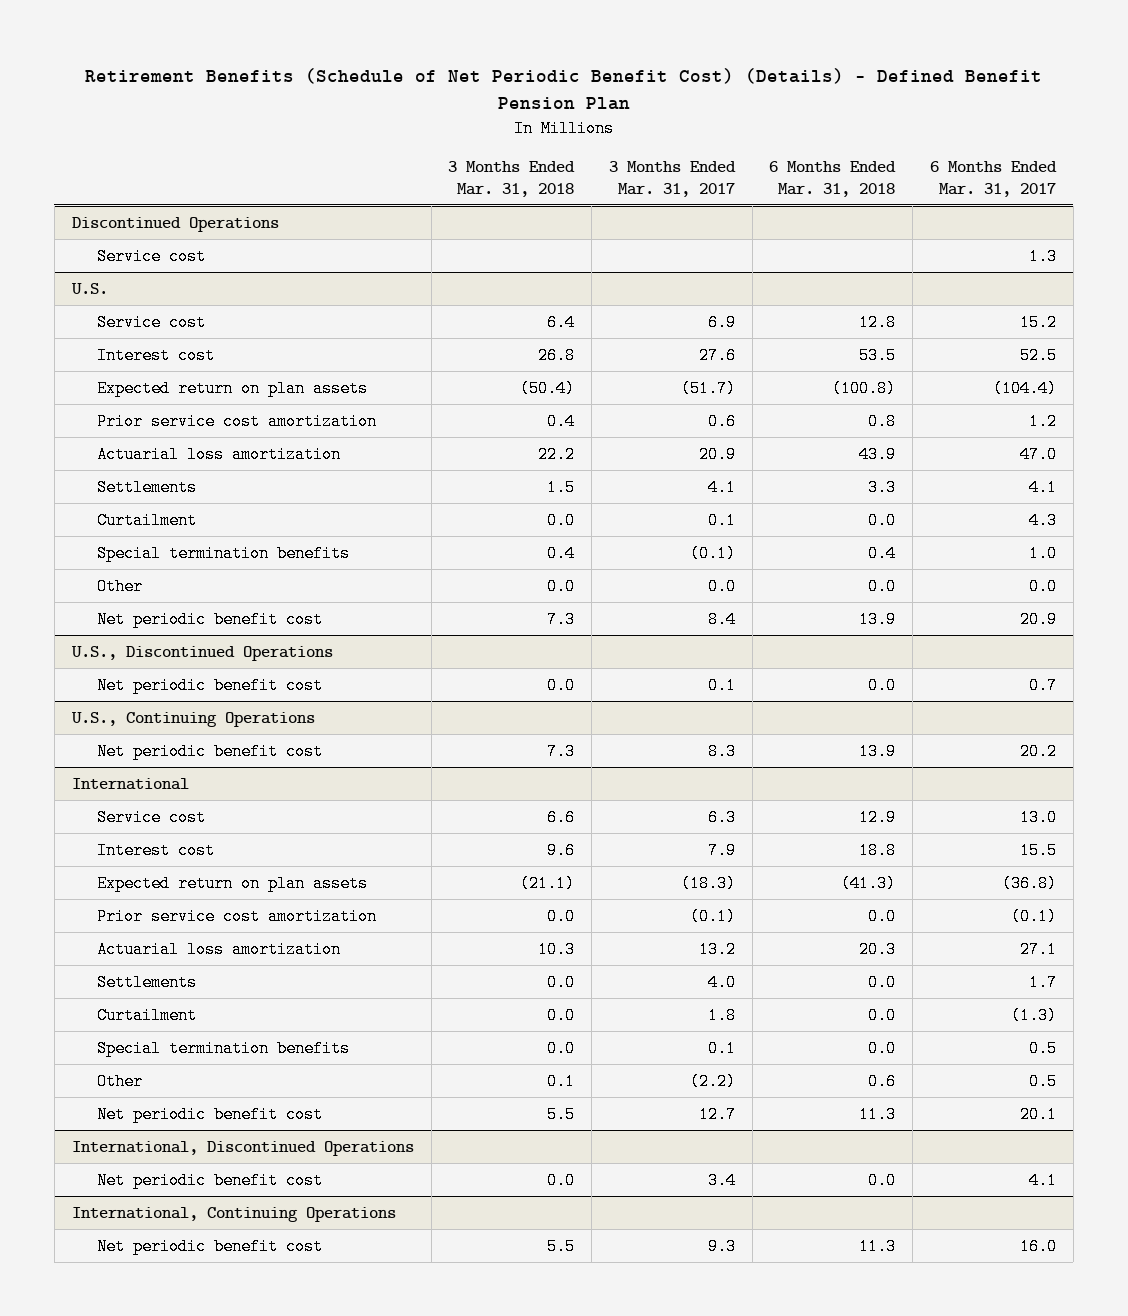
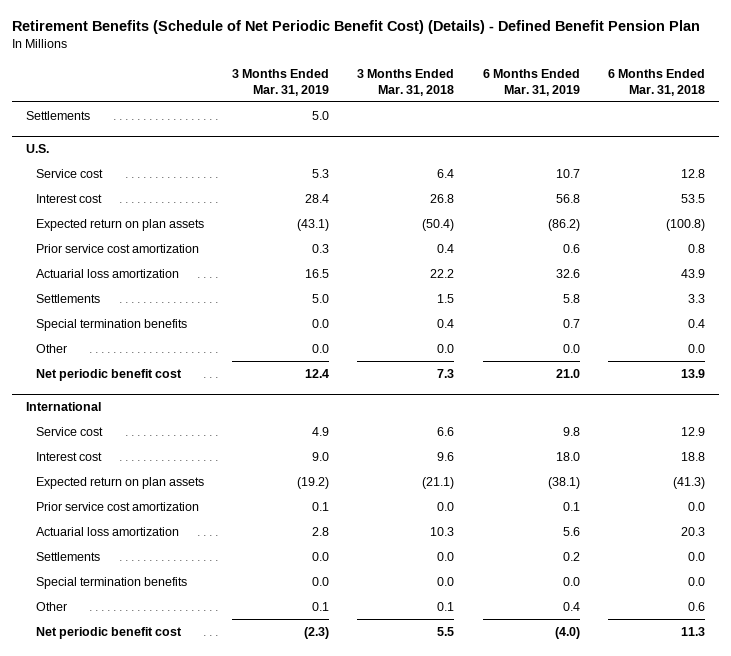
[608,161,736,197] 3 Months Ended Mar. 31, 2017 -> none
[930,161,1058,197] 6 Months Ended Mar. 31, 2017 -> none
none -> [231,68,329,96] 3 Months Ended Mar. 31, 2019
none -> [482,68,580,96] 6 Months Ended Mar. 31, 2019
[71,216,279,232] Discontinued Operations -> none
[96,247,206,265] Service cost -> none
none -> [26,110,91,120] Settlements
[96,511,197,529] Curtailment -> none
[70,645,333,661] U.S., Discontinued Operations -> none
[96,676,323,694] Net periodic benefit cost -> none
[70,711,315,727] U.S., Continuing Operations -> none
[96,742,323,760] Net periodic benefit cost -> none
[96,1006,197,1024] Curtailment -> none
[71,1140,414,1156] International, Discontinued Operations -> none
[96,1171,323,1189] Net periodic benefit cost -> none
[71,1206,396,1222] International, Continuing Operations -> none
[96,1237,323,1255] Net periodic benefit cost -> none

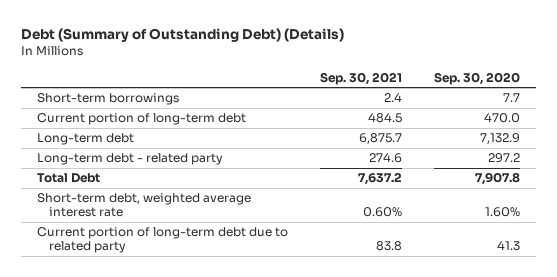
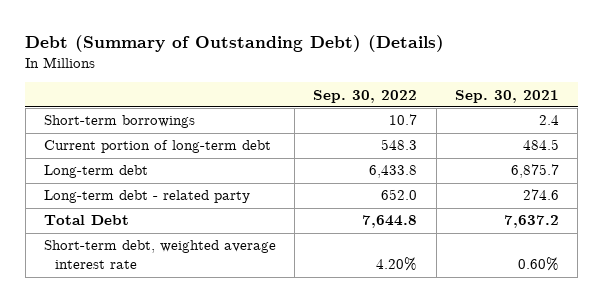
[433,71,520,85] Sep. 30, 2020 -> none
none -> [313,89,418,103] Sep. 30, 2022
[36,227,288,254] Current portion of long-term debt due to related party -> none

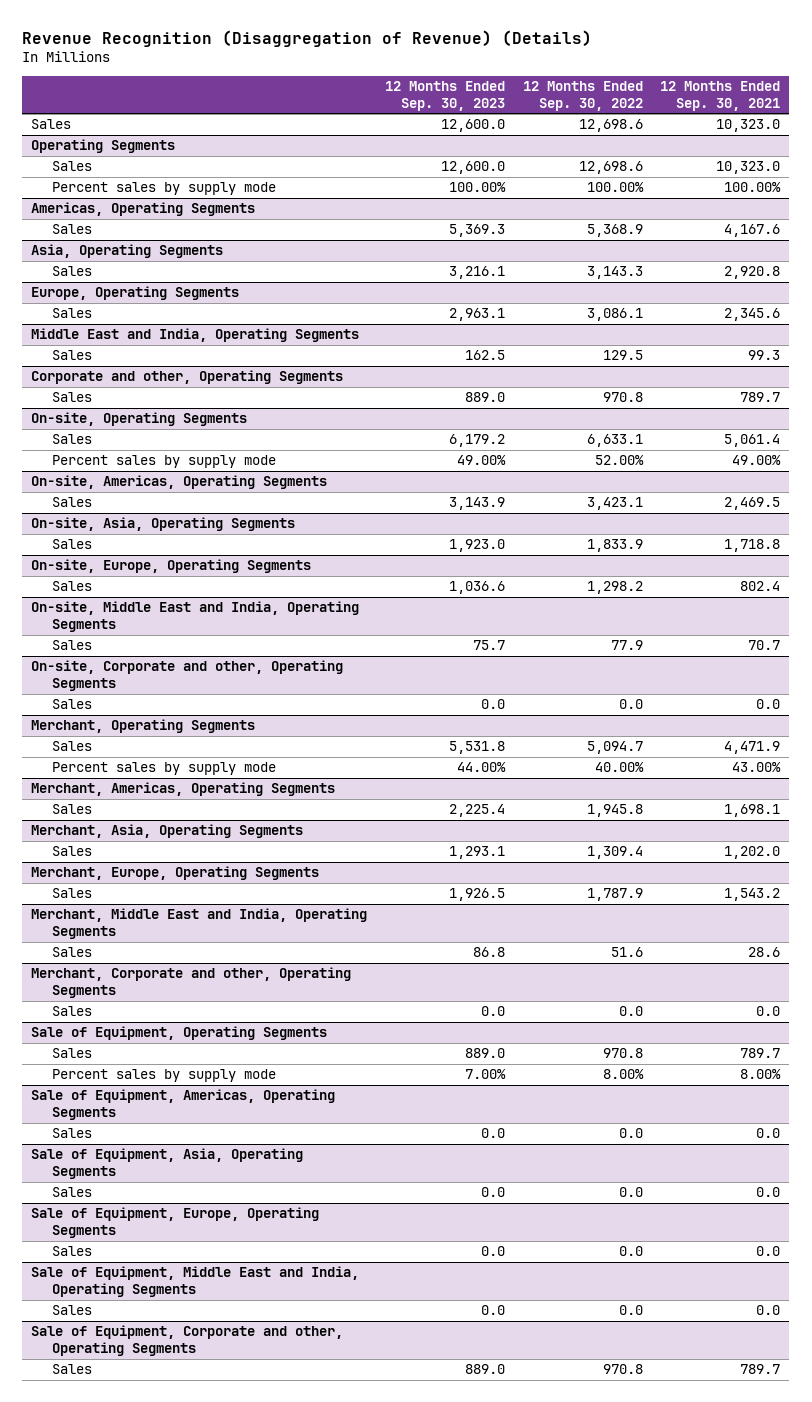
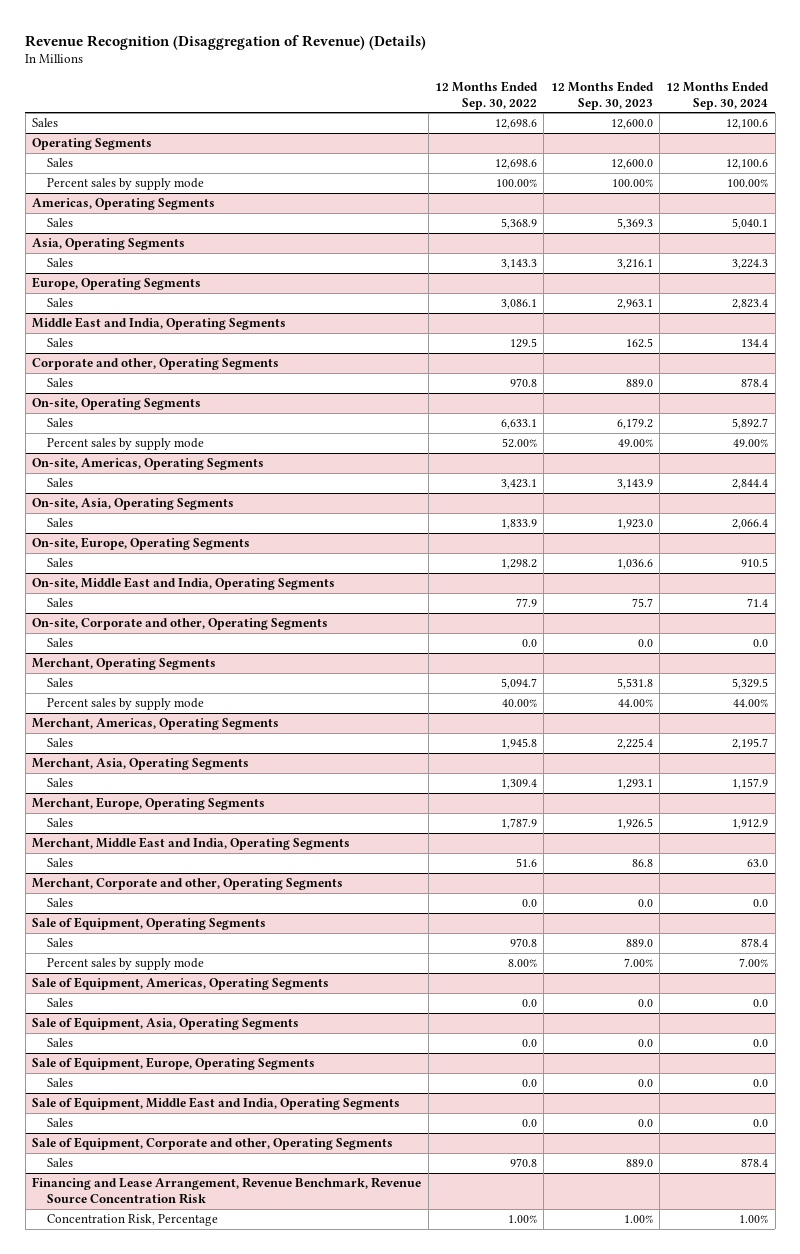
[660,80,781,111] 12 Months Ended Sep. 30, 2021 -> none
none -> [666,80,770,110] 12 Months Ended Sep. 30, 2024
none -> [32,1177,422,1205] Financing and Lease Arrangement, Revenue Benchmark, Revenue Source Concentration Risk
none -> [46,1214,218,1227] Concentration Risk, Percentage

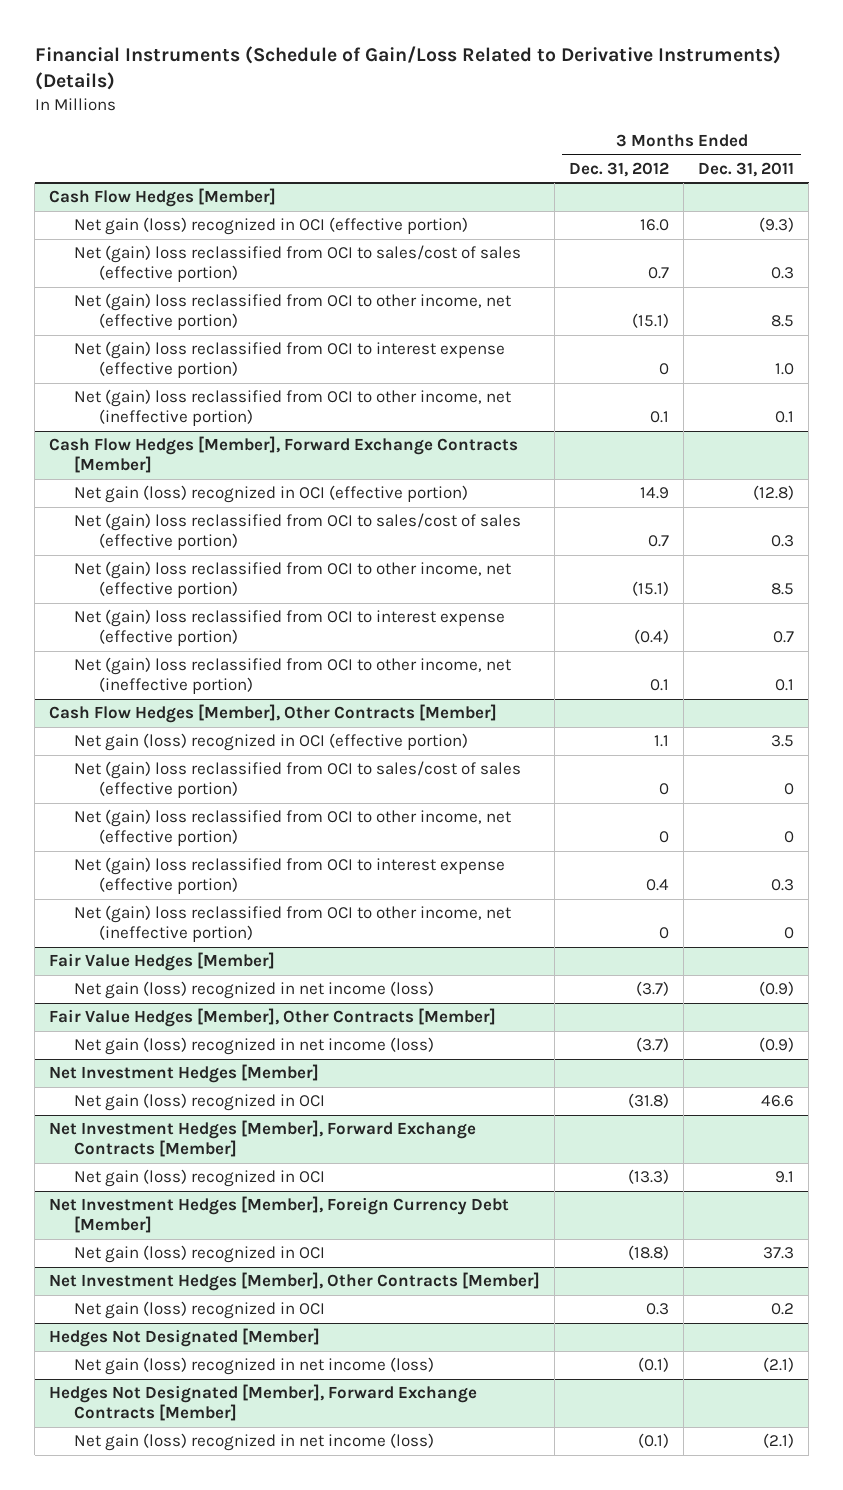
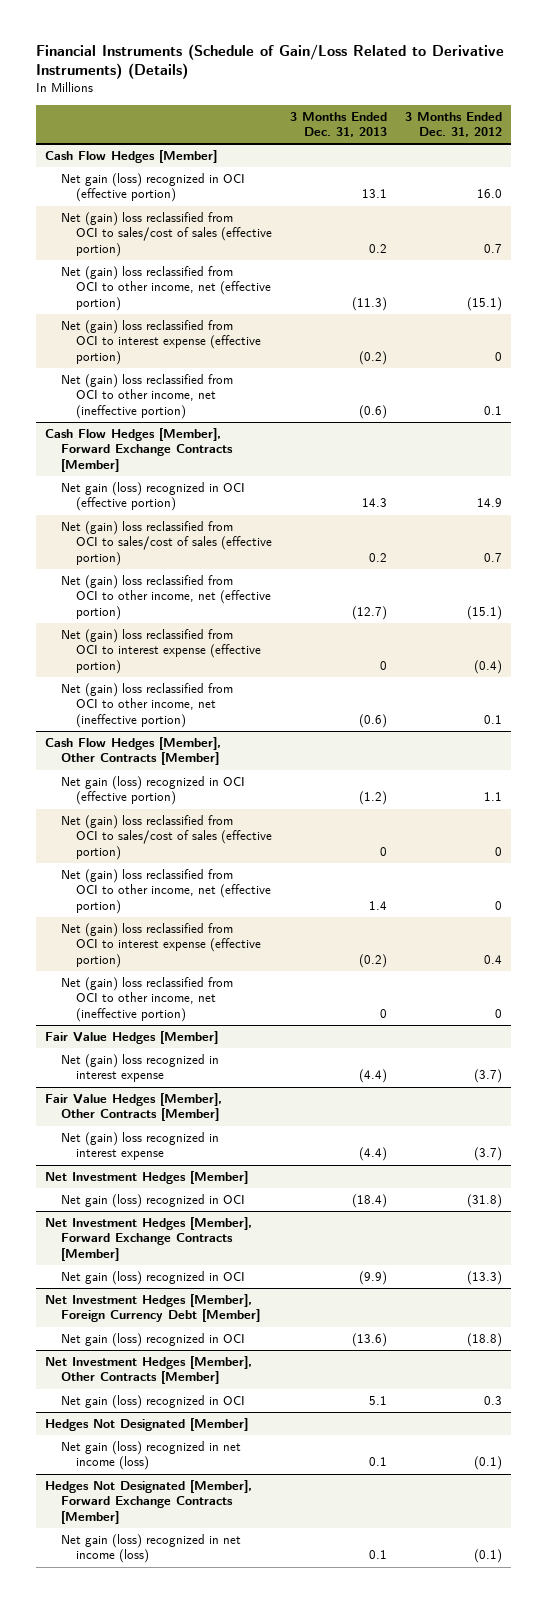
[698,161,795,177] Dec. 31, 2011 -> none
none -> [290,111,388,137] 3 Months Ended Dec. 31, 2013
[74,981,435,1000] Net gain (loss) recognized in net income (loss) -> [60,1054,219,1083] Net (gain) loss recognized in interest expense
[74,1037,435,1056] Net gain (loss) recognized in net income (loss) -> [60,1132,219,1161] Net (gain) loss recognized in interest expense

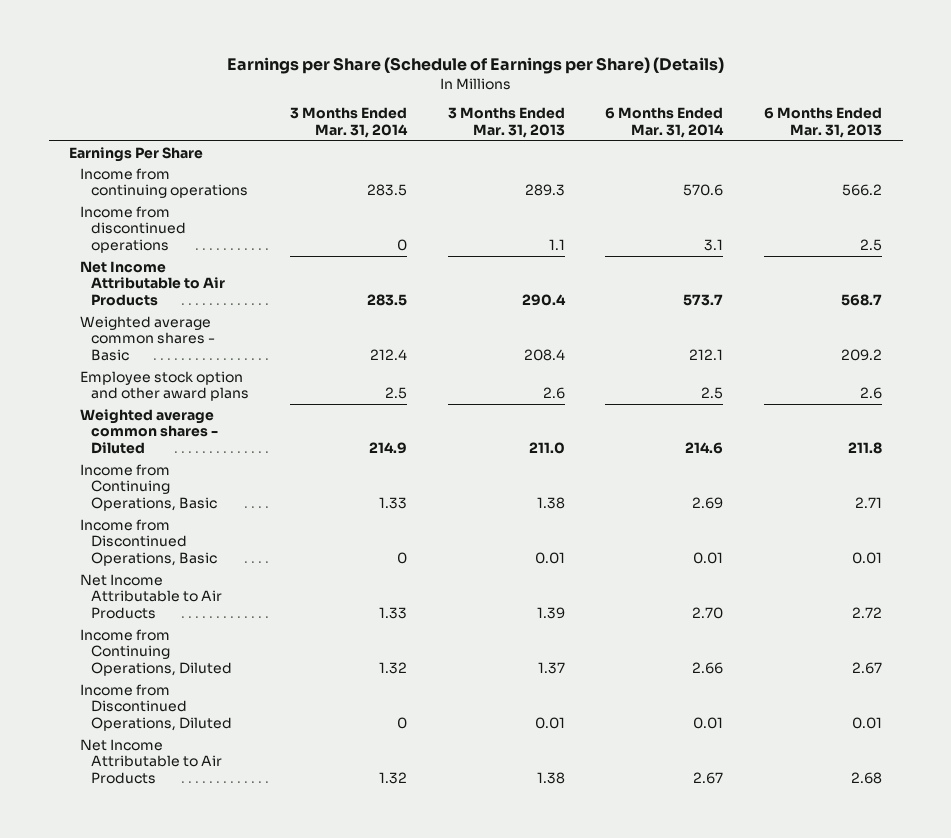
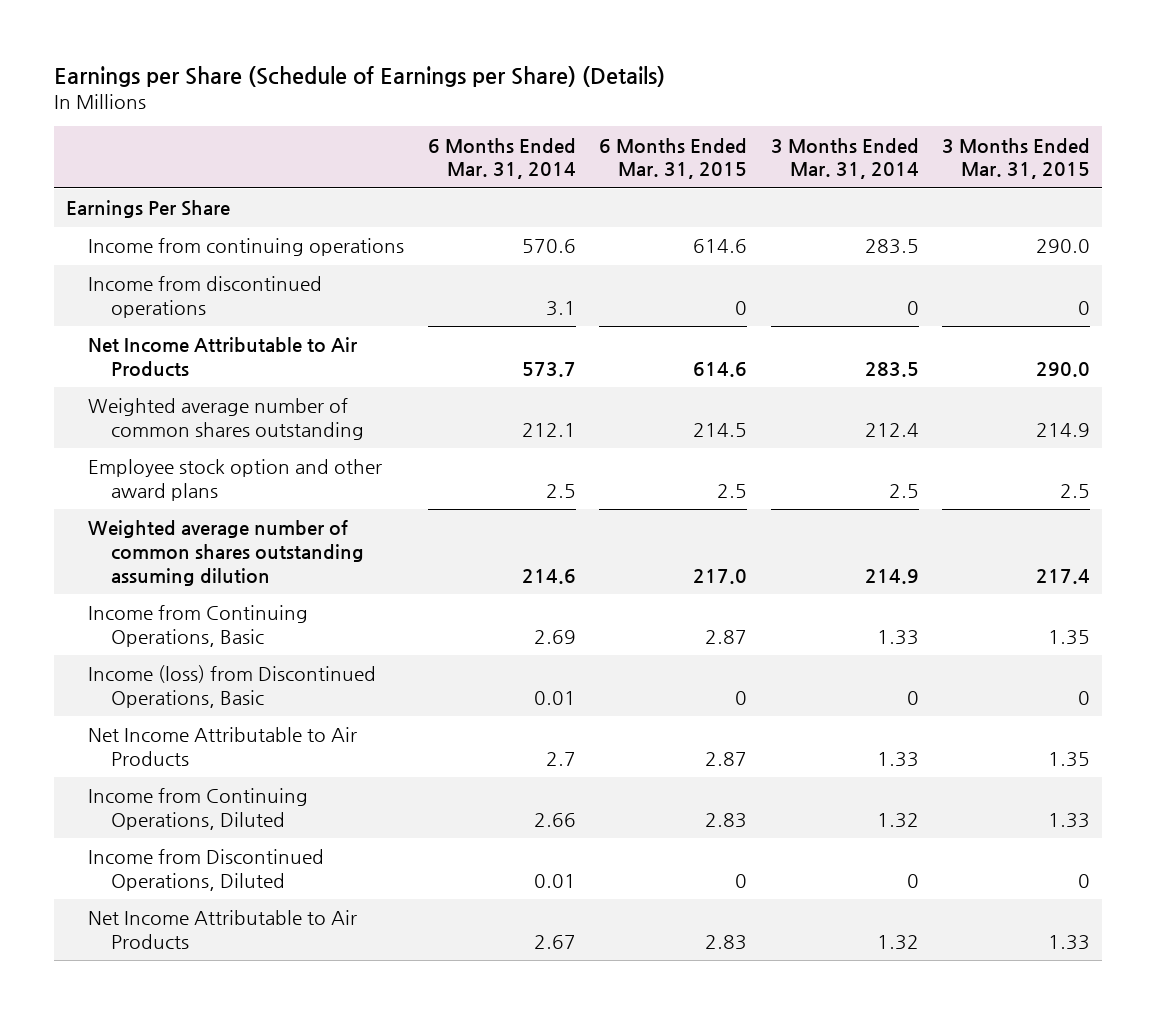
[447,107,565,139] 3 Months Ended Mar. 31, 2013 -> none
[764,107,883,139] 6 Months Ended Mar. 31, 2013 -> none
none -> [599,137,748,180] 6 Months Ended Mar. 31, 2015
none -> [942,137,1091,180] 3 Months Ended Mar. 31, 2015
[79,315,215,362] Weighted average common shares - Basic -> [88,398,364,441] Weighted average number of common shares outstanding
[79,408,218,455] Weighted average common shares - Diluted -> [88,520,364,586] Weighted average number of common shares outstanding assuming dilution
[79,518,217,567] Income from Discontinued Operations, Basic -> [88,665,377,709] Income (loss) from Discontinued Operations, Basic
[692,607,724,620] 2.70 -> [545,752,576,767] 2.7

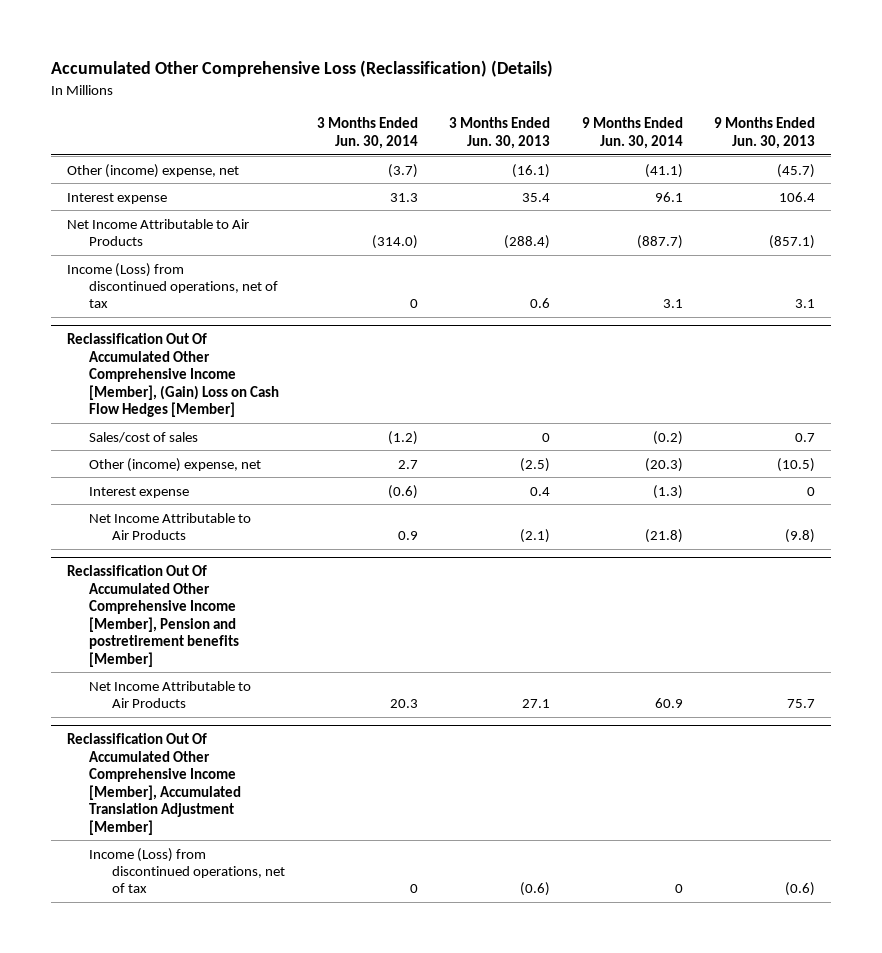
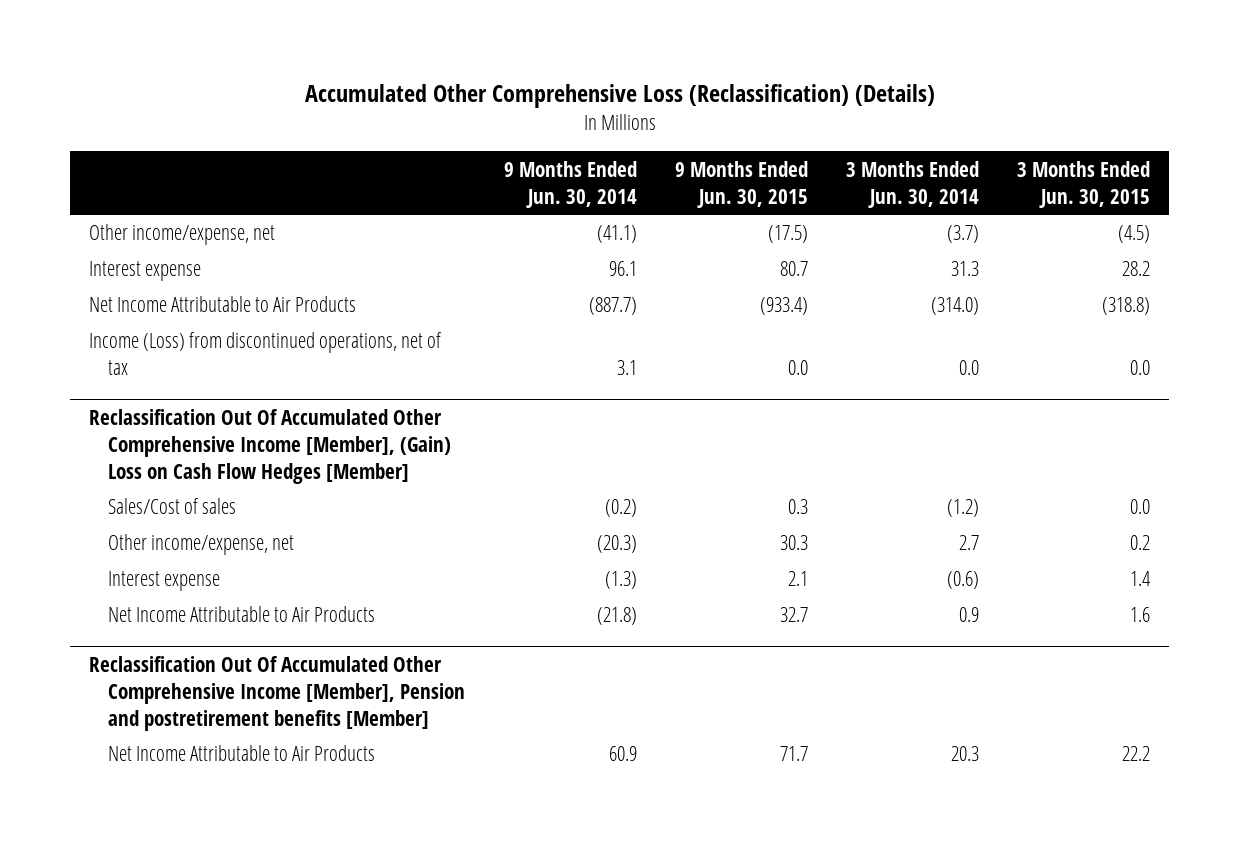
[449,117,551,149] 3 Months Ended Jun. 30, 2013 -> none
[714,117,816,149] 9 Months Ended Jun. 30, 2013 -> none
none -> [674,160,808,208] 9 Months Ended Jun. 30, 2015
none -> [1017,160,1151,208] 3 Months Ended Jun. 30, 2015
[66,163,239,178] Other (income) expense, net -> [89,224,276,246] Other income/expense, net
[409,299,418,309] 0 -> [958,360,979,376] 0.0
[89,431,199,443] Sales/cost of sales -> [108,498,237,515] Sales/Cost of sales
[89,457,262,472] Other (income) expense, net -> [108,534,295,556] Other income/expense, net
[66,733,242,835] Reclassification Out Of Accumulated Other Comprehensive Income [Member], Accumulated Translation Adjustment [Member] -> none
[89,847,286,894] Income (Loss) from discontinued operations, net of tax -> none

